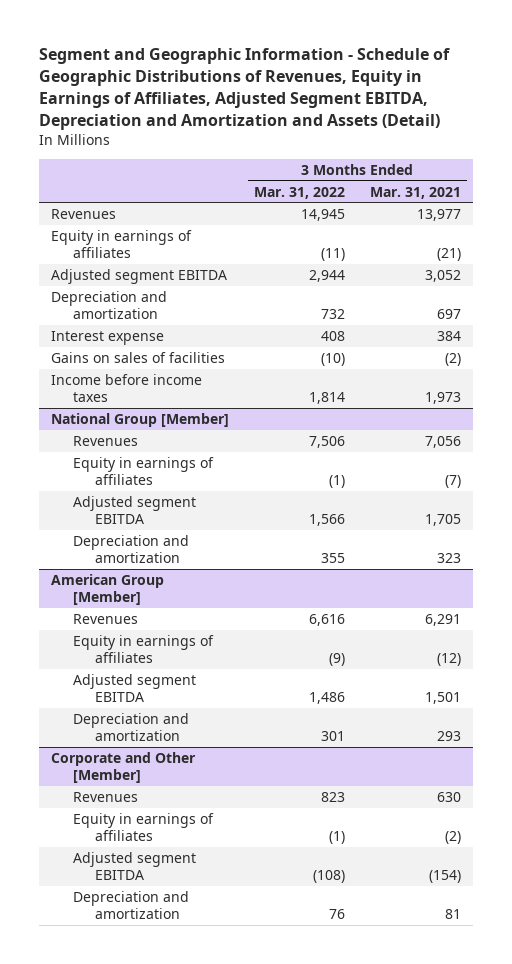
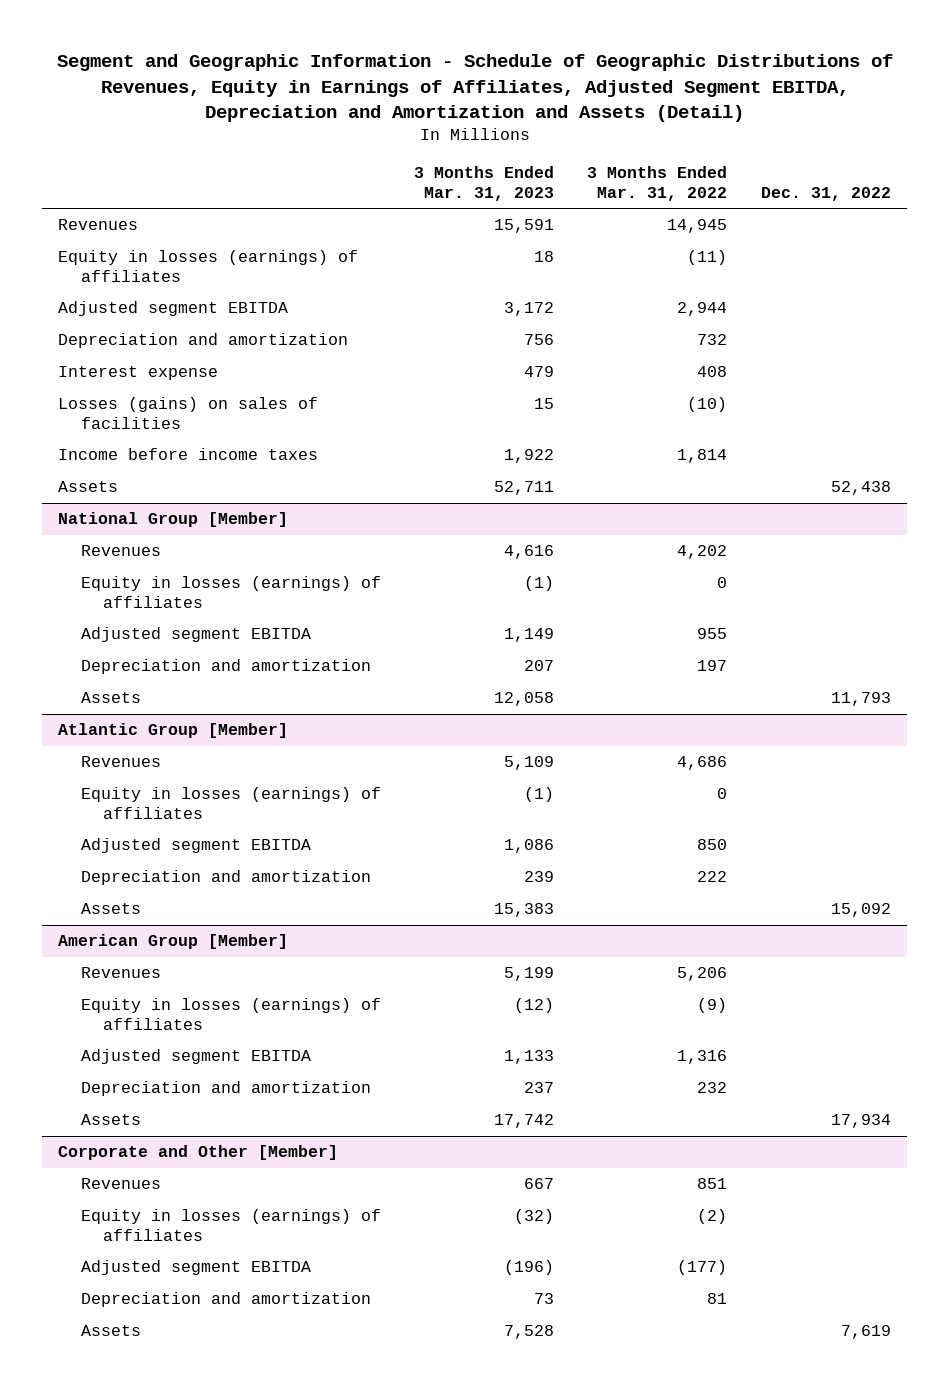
[369,186,461,199] Mar. 31, 2021 -> none
none -> [413,166,554,201] 3 Months Ended Mar. 31, 2023
none -> [760,186,891,201] Dec. 31, 2022
[51,229,193,258] Equity in earnings of affiliates -> [58,250,359,282] Equity in losses (earnings) of affiliates
[51,351,226,363] Gains on sales of facilities -> [58,397,319,429] Losses (gains) on sales of facilities
none -> [58,481,119,493] Assets
[308,435,345,448] 7,506 -> [677,545,728,560] 4,202
[72,456,214,485] Equity in earnings of affiliates -> [80,576,381,608] Equity in losses (earnings) of affiliates
[328,474,345,488] (1) -> [717,577,728,589] 0
[308,513,345,526] 1,566 -> [697,628,728,640] 955
[320,552,345,563] 355 -> [697,660,728,672] 197
none -> [80,692,141,704] Assets
none -> [58,723,289,739] Atlantic Group [Member]
none -> [80,756,161,768] Revenues
none -> [80,787,381,819] Equity in losses (earnings) of affiliates
none -> [80,838,311,854] Adjusted segment EBITDA
none -> [80,870,371,886] Depreciation and amortization
none -> [80,903,141,915] Assets
[308,613,345,626] 6,616 -> [677,967,728,982] 5,206
[72,634,214,663] Equity in earnings of affiliates -> [80,998,381,1030] Equity in losses (earnings) of affiliates
[308,691,345,704] 1,486 -> [677,1050,728,1065] 1,316
[320,730,345,741] 301 -> [697,1082,728,1094] 232
none -> [80,1114,141,1126] Assets
[320,791,345,802] 823 -> [697,1178,728,1190] 851
[72,812,214,841] Equity in earnings of affiliates -> [80,1209,381,1241] Equity in losses (earnings) of affiliates
[328,830,345,844] (1) -> [697,1209,728,1225] (2)
[312,869,345,883] (108) -> [677,1260,728,1276] (177)
[328,908,345,919] 76 -> [707,1293,728,1305] 81
none -> [80,1325,141,1337] Assets

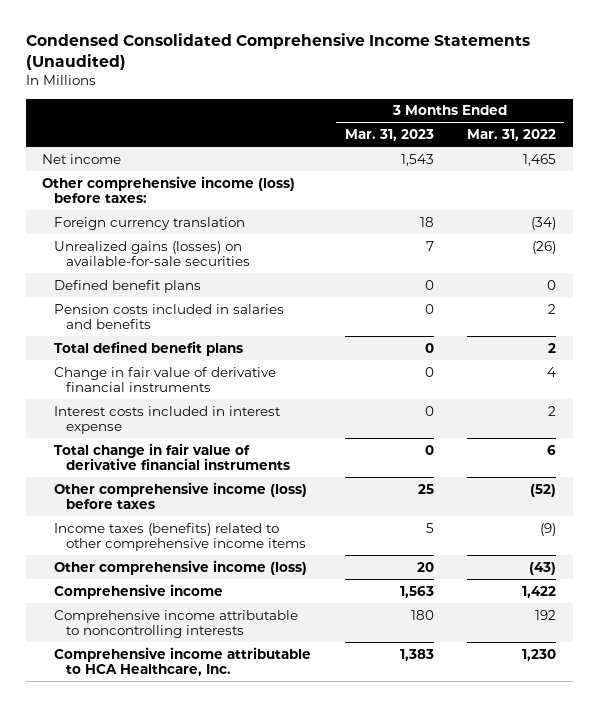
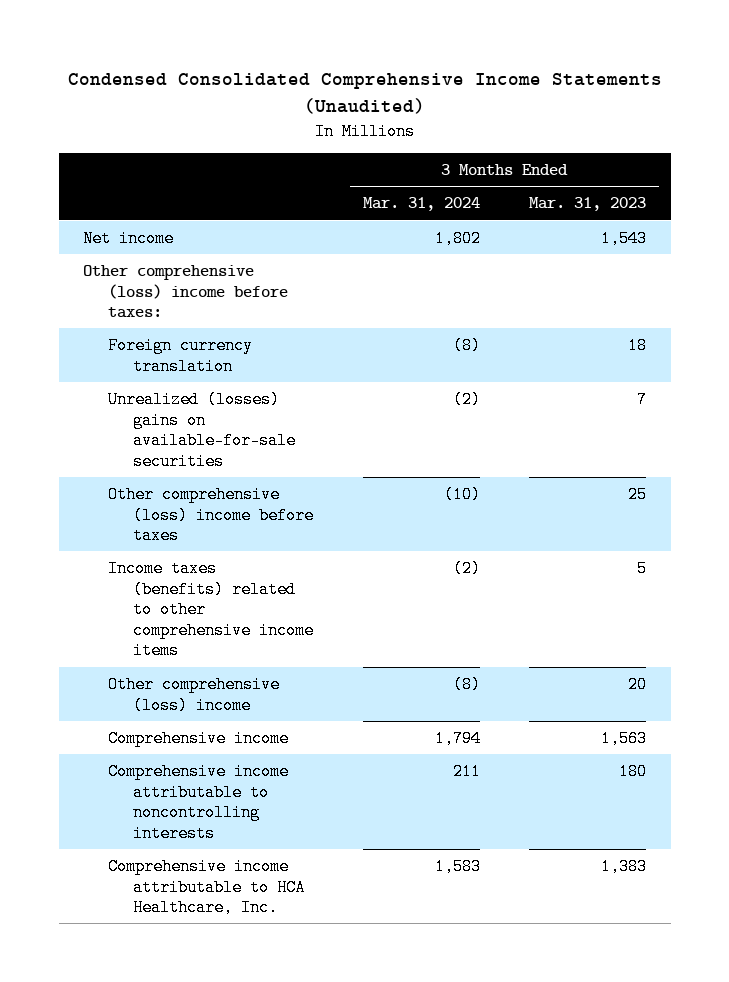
[466,129,556,142] Mar. 31, 2022 -> none
none -> [362,197,480,212] Mar. 31, 2024
[42,175,296,204] Other comprehensive income (loss) before taxes: -> [83,264,289,319] Other comprehensive (loss) income before taxes:
[54,279,202,293] Defined benefit plans -> none
[54,303,285,330] Pension costs included in salaries and benefits -> none
[54,340,244,356] Total defined benefit plans -> none
[54,366,277,393] Change in fair value of derivative financial instruments -> none
[54,405,282,435] Interest costs included in interest expense -> none
[54,442,291,471] Total change in fair value of derivative financial instruments -> none
[54,240,251,267] Unrealized gains (losses) on available-for-sale securities -> [108,390,297,470] Unrealized (losses) gains on available-for-sale securities
[54,481,308,510] Other comprehensive income (loss) before taxes -> [108,485,315,545] Other comprehensive (loss) income before taxes
[54,559,308,575] Other comprehensive income (loss) -> [108,675,281,714] Other comprehensive (loss) income

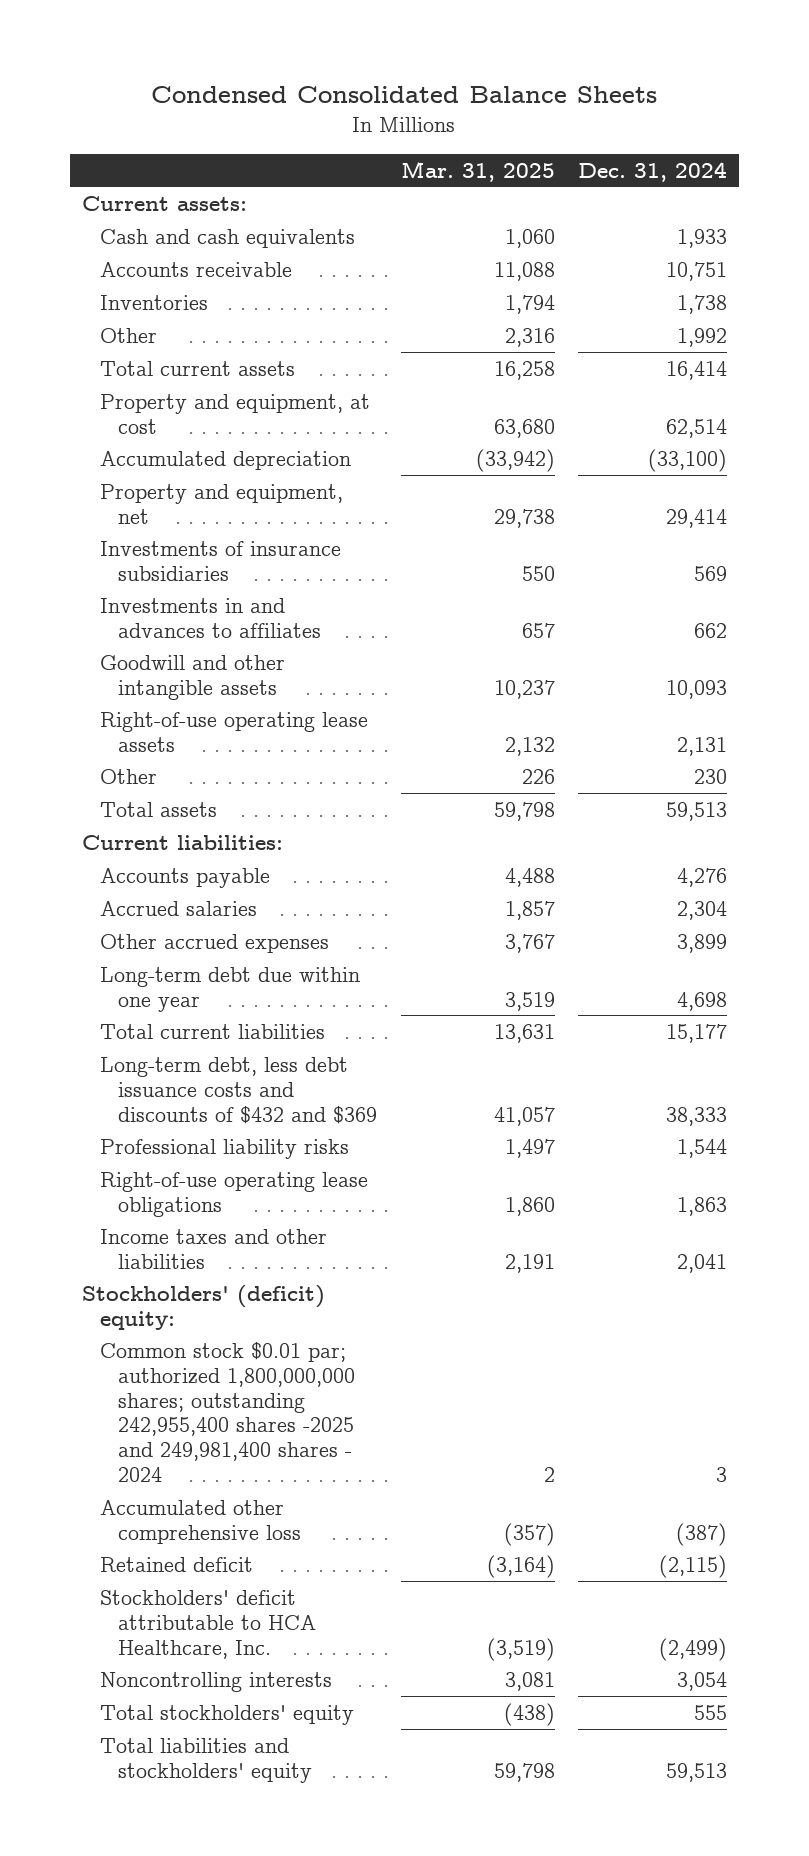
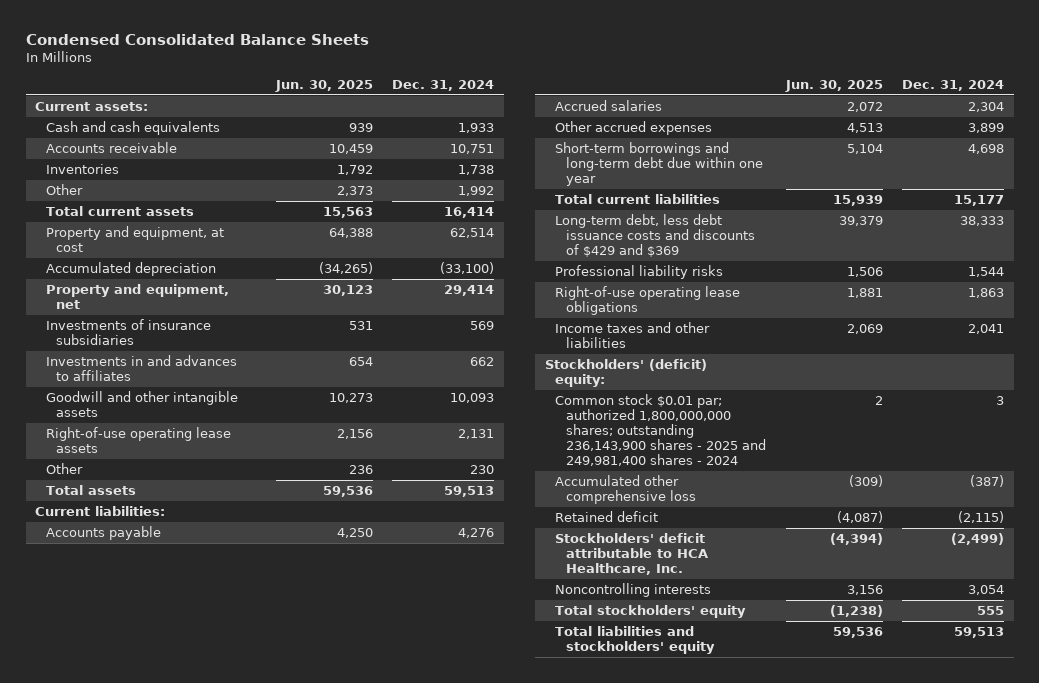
[400,160,555,182] Mar. 31, 2025 -> none
none -> [274,79,373,92] Jun. 30, 2025
[100,966,361,1012] Long-term debt due within one year -> [555,141,763,187] Short-term borrowings and long-term debt due within one year
[100,1056,378,1124] Long-term debt, less debt issuance costs and discounts of $432 and $369 -> [555,213,755,258] Long-term debt, less debt issuance costs and discounts of $429 and $369
[100,1341,356,1483] Common stock $0.01 par; authorized 1,800,000,000 shares; outstanding 242,955,400 shares -2025 and 249,981,400 shares - 2024 -> [555,393,766,467] Common stock $0.01 par; authorized 1,800,000,000 shares; outstanding 236,143,900 shares - 2025 and 249,981,400 shares - 2024

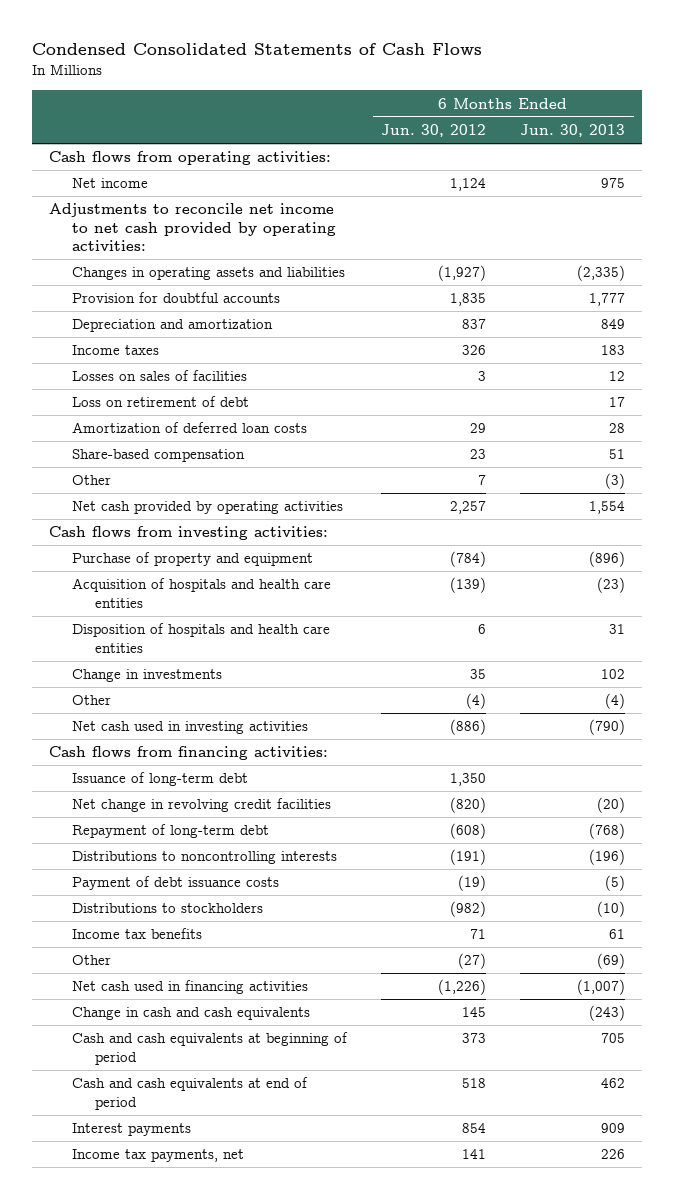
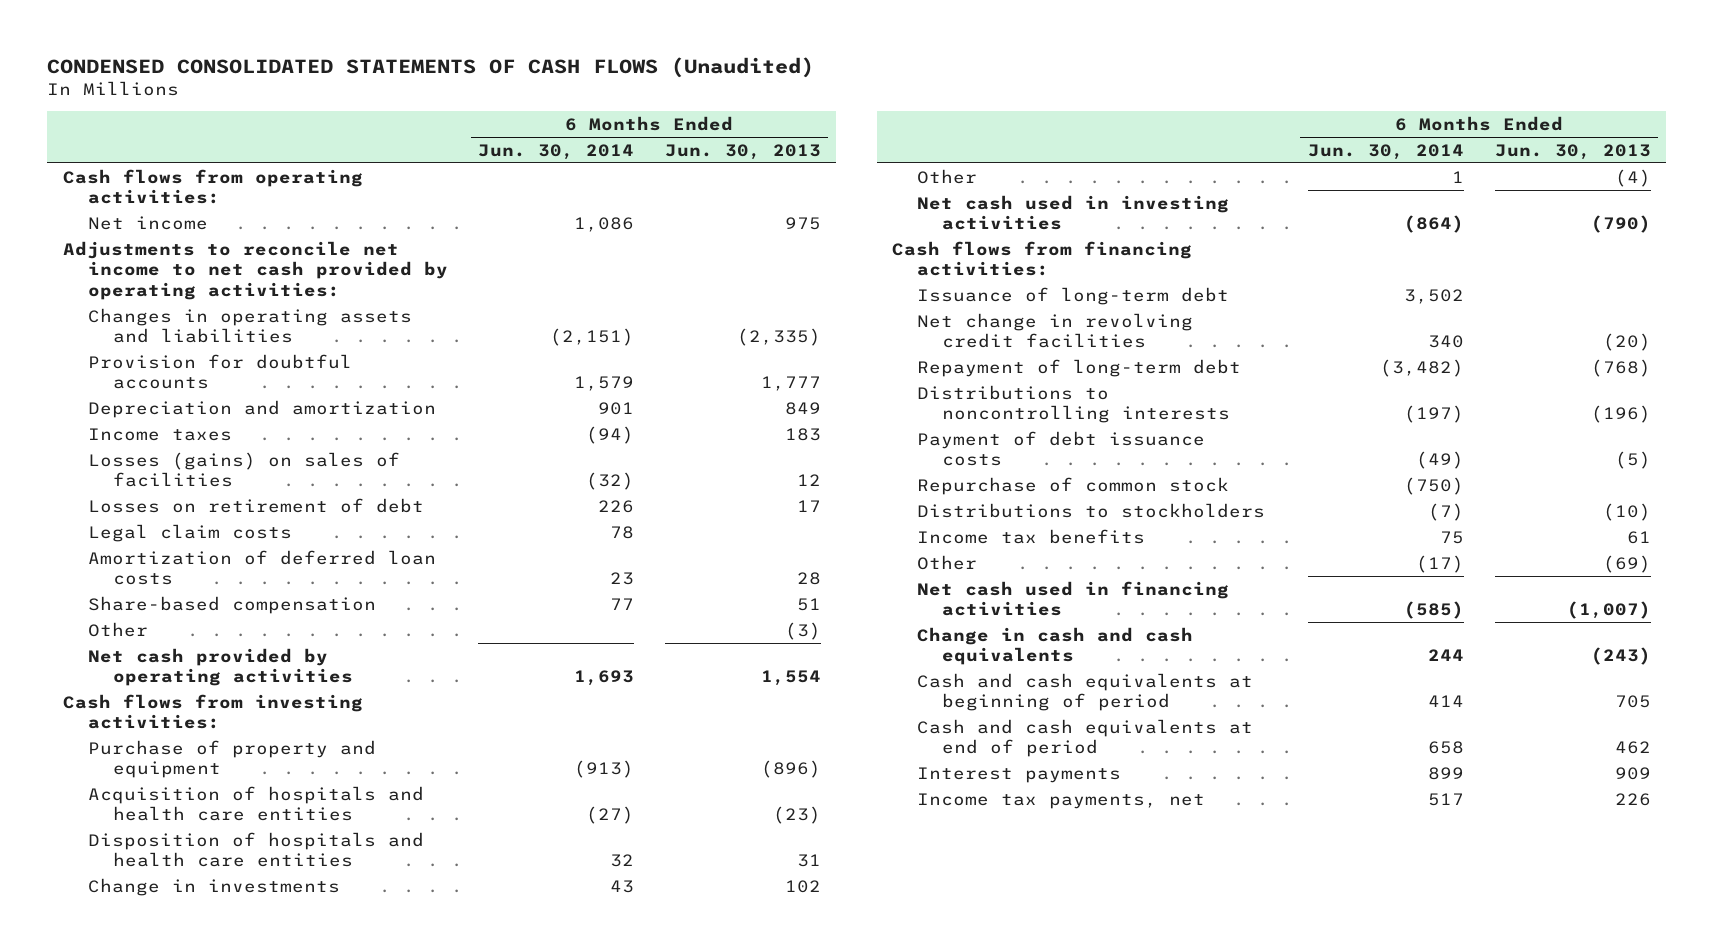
[32,43,483,56] Condensed Consolidated Statements of Cash Flows -> [47,56,815,78] CONDENSED CONSOLIDATED STATEMENTS OF CASH FLOWS (Unaudited)
[381,124,487,138] Jun. 30, 2012 -> none
none -> [478,143,635,160] Jun. 30, 2014
[72,370,248,382] Losses on sales of facilities -> [87,451,400,488] Losses (gains) on sales of facilities
[72,396,250,408] Loss on retirement of debt -> [87,497,424,513] Losses on retirement of debt
none -> [87,523,292,542] Legal claim costs
none -> [917,476,1230,495] Repurchase of common stock

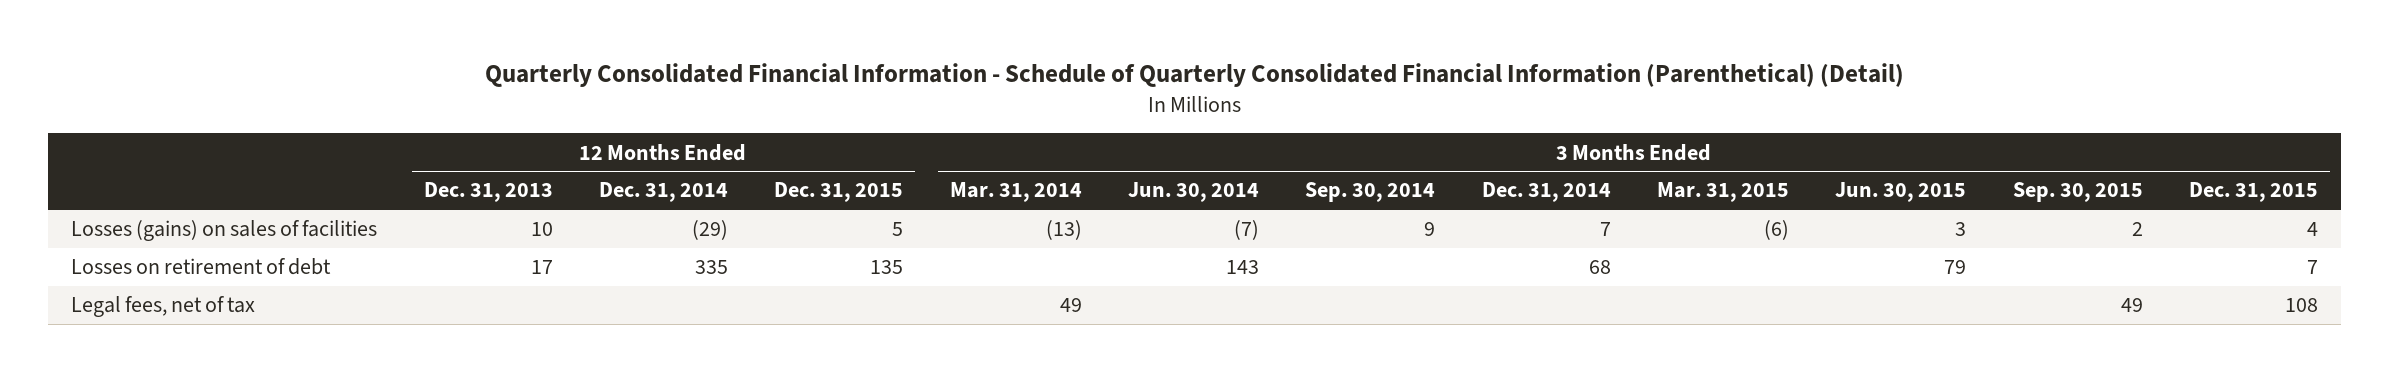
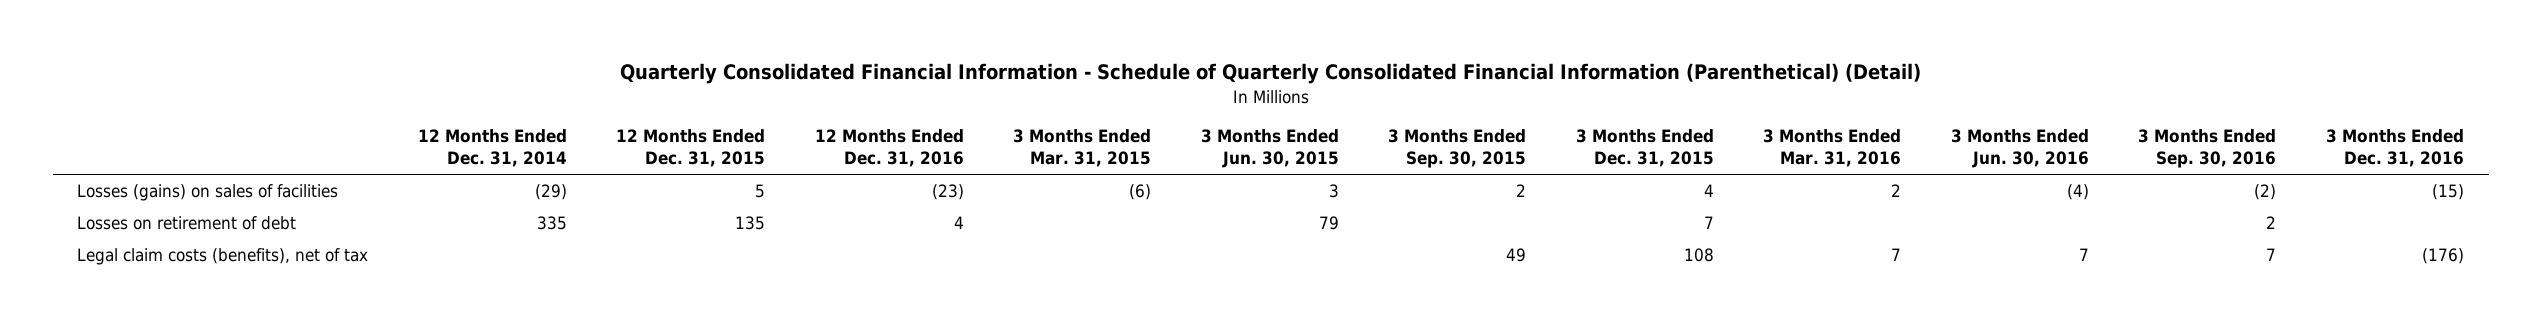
[423,182,553,203] Dec. 31, 2013 -> none
[949,182,1082,203] Mar. 31, 2014 -> none
[1127,182,1259,203] Jun. 30, 2014 -> none
[1305,182,1436,203] Sep. 30, 2014 -> none
[1481,182,1611,203] Dec. 31, 2014 -> none
none -> [814,129,964,168] 12 Months Ended Dec. 31, 2016
none -> [1763,129,1902,168] 3 Months Ended Mar. 31, 2016
none -> [1950,129,2089,169] 3 Months Ended Jun. 30, 2016
none -> [2138,129,2277,169] 3 Months Ended Sep. 30, 2016
none -> [2325,129,2464,168] 3 Months Ended Dec. 31, 2016
[71,296,256,318] Legal fees, net of tax -> [77,248,369,266] Legal claim costs (benefits), net of tax

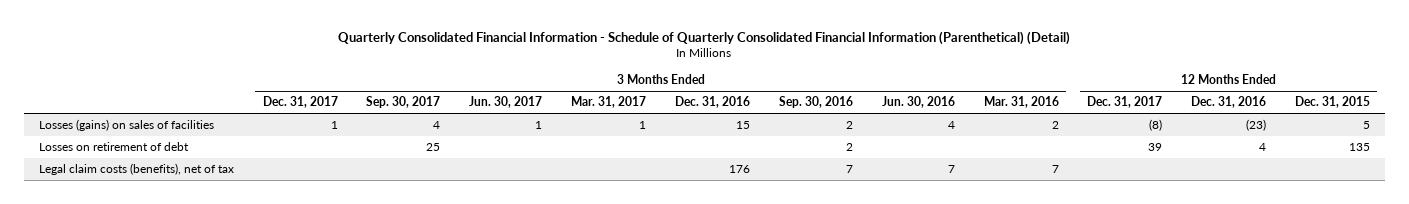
[417,129,567,168] 12 Months Ended Dec. 31, 2014 -> none
[1013,129,1152,168] 3 Months Ended Mar. 31, 2015 -> none
[1200,129,1339,169] 3 Months Ended Jun. 30, 2015 -> none
[1388,129,1527,169] 3 Months Ended Sep. 30, 2015 -> none
[1575,129,1714,168] 3 Months Ended Dec. 31, 2015 -> none
none -> [262,96,338,109] Dec. 31, 2017
none -> [366,96,441,109] Sep. 30, 2017
none -> [469,96,543,109] Jun. 30, 2017
none -> [571,96,647,109] Mar. 31, 2017
none -> [1087,96,1163,109] Dec. 31, 2017
[2066,184,2089,201] (4) -> [947,121,955,130] 4
[2254,184,2277,201] (2) -> [845,121,853,130] 2
[2431,184,2464,201] (15) -> [735,121,750,130] 15
[2421,248,2464,265] (176) -> [728,165,750,174] 176

